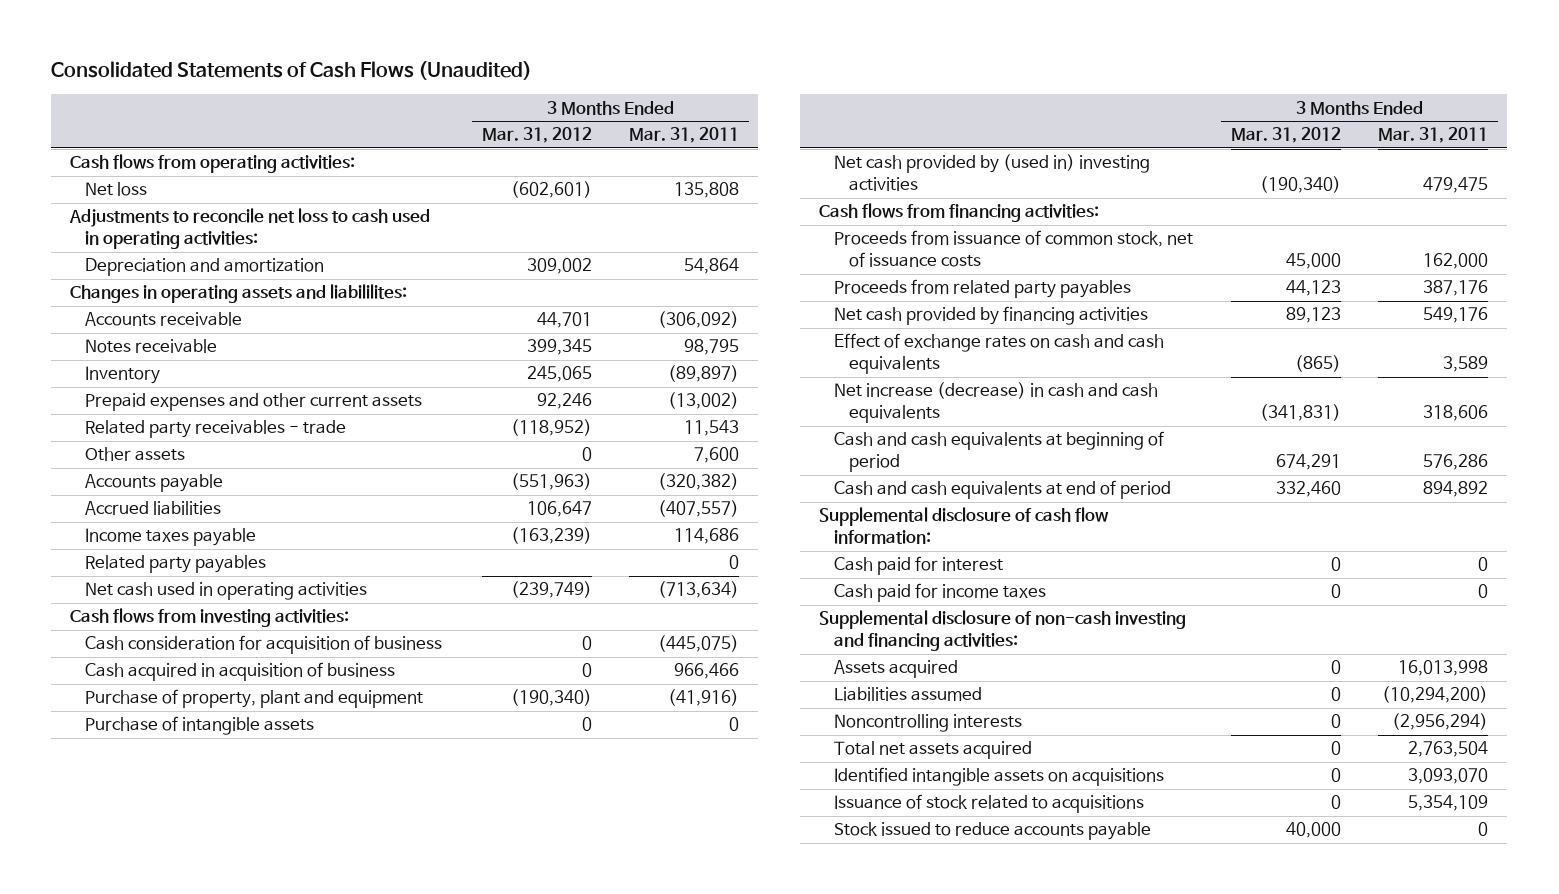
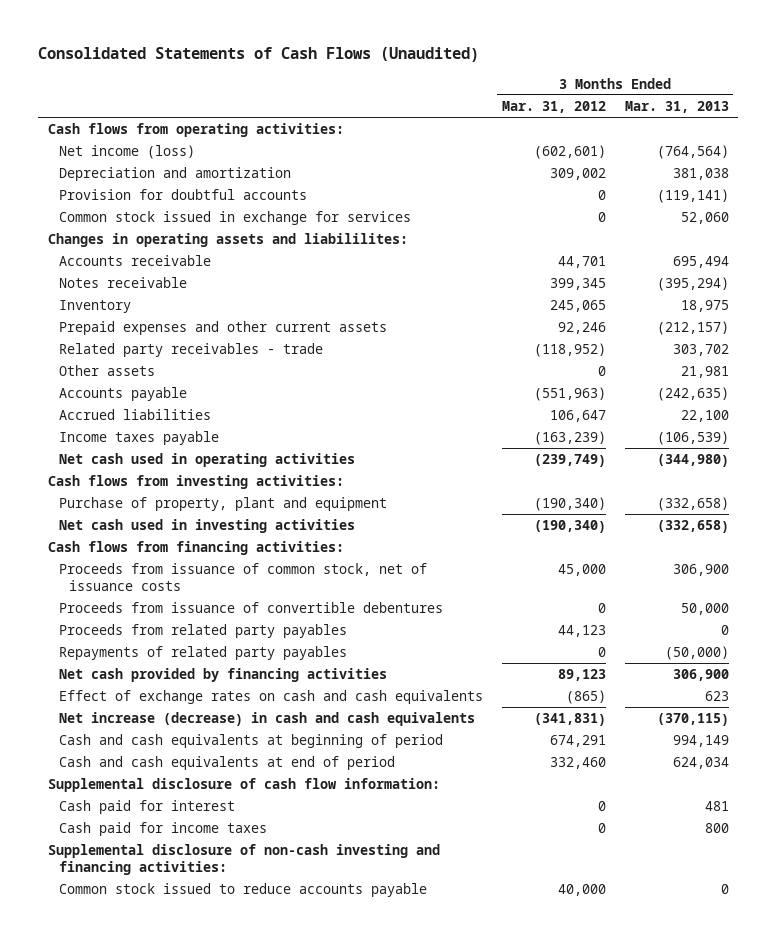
[629,127,740,144] Mar. 31, 2011 -> none
none -> [624,100,729,113] Mar. 31, 2013
[69,208,431,250] Adjustments to reconcile net loss to cash used in operating activities: -> none
[85,182,148,197] Net loss -> [58,144,195,159] Net income (loss)
none -> [58,188,307,200] Provision for doubtful accounts
none -> [58,210,411,225] Common stock issued in exchange for services
[85,555,267,574] Related party payables -> none
[85,635,443,655] Cash consideration for acquisition of business -> none
[85,662,396,682] Cash acquired in acquisition of business -> none
[85,716,315,736] Purchase of intangible assets -> none
[834,154,1151,192] Net cash provided by (used in) investing activities -> [58,518,355,533] Net cash used in investing activities
none -> [58,601,443,613] Proceeds from issuance of convertible debentures
none -> [58,645,347,660] Repayments of related party payables
[834,660,959,679] Assets acquired -> none
[834,687,983,702] Liabilities assumed -> none
[834,714,1023,733] Noncontrolling interests -> none
[834,741,1033,760] Total net assets acquired -> none
[834,767,1165,787] Identified intangible assets on acquisitions -> none
[834,794,1145,814] Issuance of stock related to acquisitions -> none
[834,822,1152,841] Stock issued to reduce accounts payable -> [58,882,427,897] Common stock issued to reduce accounts payable

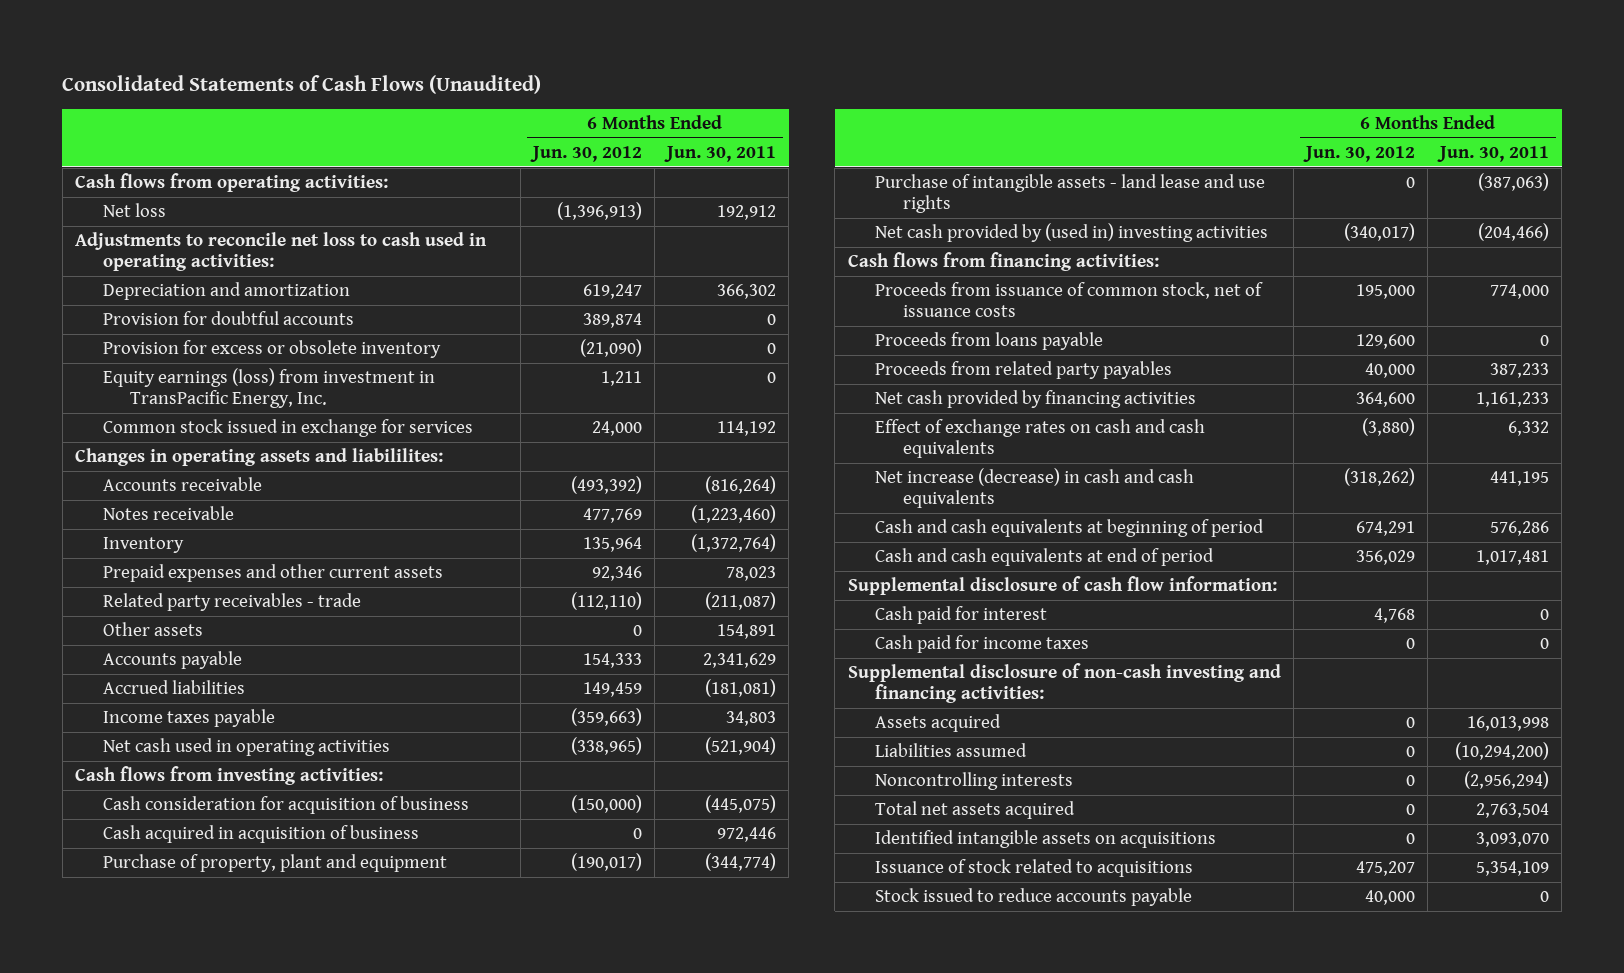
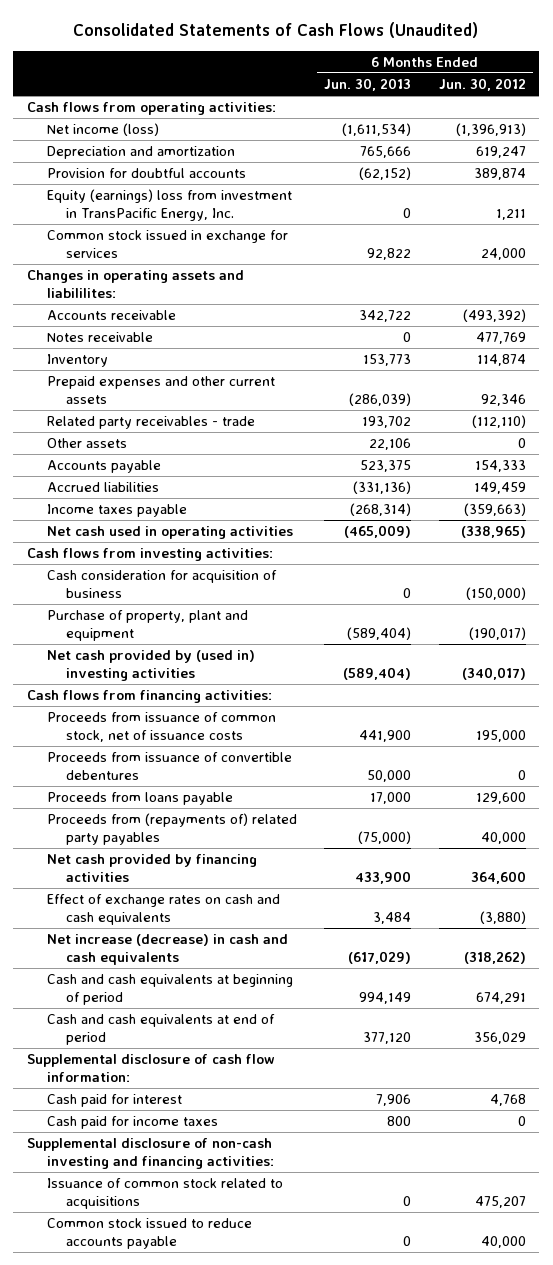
[664,145,777,162] Jun. 30, 2011 -> none
none -> [324,78,412,92] Jun. 30, 2013
[74,232,487,272] Adjustments to reconcile net loss to cash used in operating activities: -> none
[102,203,166,218] Net loss -> [46,123,159,137] Net income (loss)
[102,340,441,359] Provision for excess or obsolete inventory -> none
[102,368,435,409] Equity earnings (loss) from investment in TransPacific Energy, Inc. -> [46,189,292,222] Equity (earnings) loss from investment in TransPacific Energy, Inc.
[583,537,643,553] 135,964 -> [476,354,526,367] 114,874
[102,825,419,844] Cash acquired in acquisition of business -> none
[875,174,1266,214] Purchase of intangible assets - land lease and use rights -> none
none -> [46,752,292,781] Proceeds from issuance of convertible debentures
[875,361,1173,380] Proceeds from related party payables -> [46,813,297,846] Proceeds from (repayments of) related party payables
[875,714,1002,733] Assets acquired -> none
[875,743,1028,758] Liabilities assumed -> none
[875,772,1074,791] Noncontrolling interests -> none
[875,801,1076,820] Total net assets acquired -> none
[875,830,1217,849] Identified intangible assets on acquisitions -> none
[875,859,1194,878] Issuance of stock related to acquisitions -> [46,1178,283,1210] Issuance of common stock related to acquisitions
[875,888,1193,907] Stock issued to reduce accounts payable -> [46,1218,252,1250] Common stock issued to reduce accounts payable

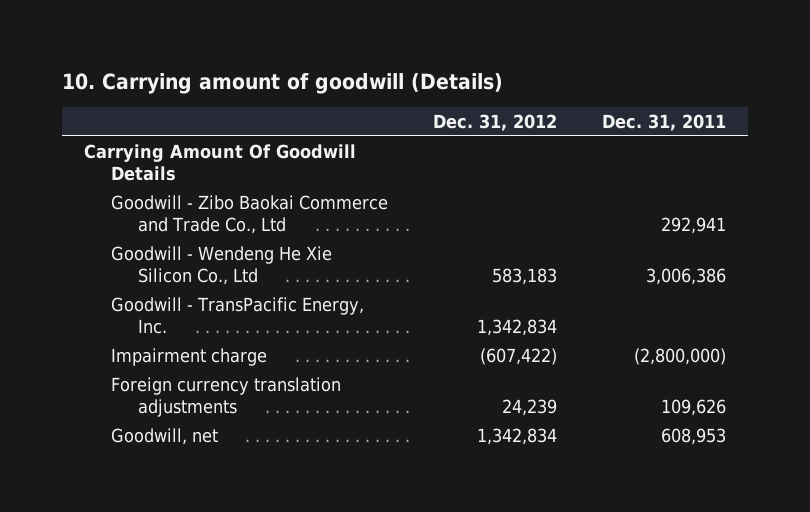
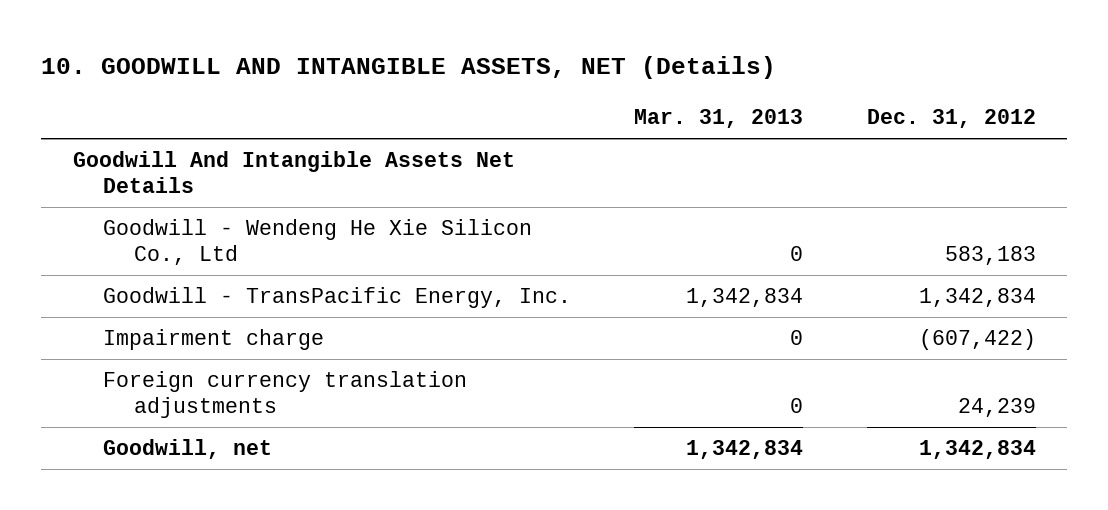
[61,73,503,95] 10. Carrying amount of goodwill (Details) -> [41,56,777,80] 10. GOODWILL AND INTANGIBLE ASSETS, NET (Details)
[601,113,726,131] Dec. 31, 2011 -> none
none -> [634,109,804,129] Mar. 31, 2013
[111,194,389,234] Goodwill - Zibo Baokai Commerce and Trade Co., Ltd -> none
[84,143,357,181] Carrying Amount Of Goodwill Details -> [72,151,515,193] Goodwill And Intangible Assets Net Details

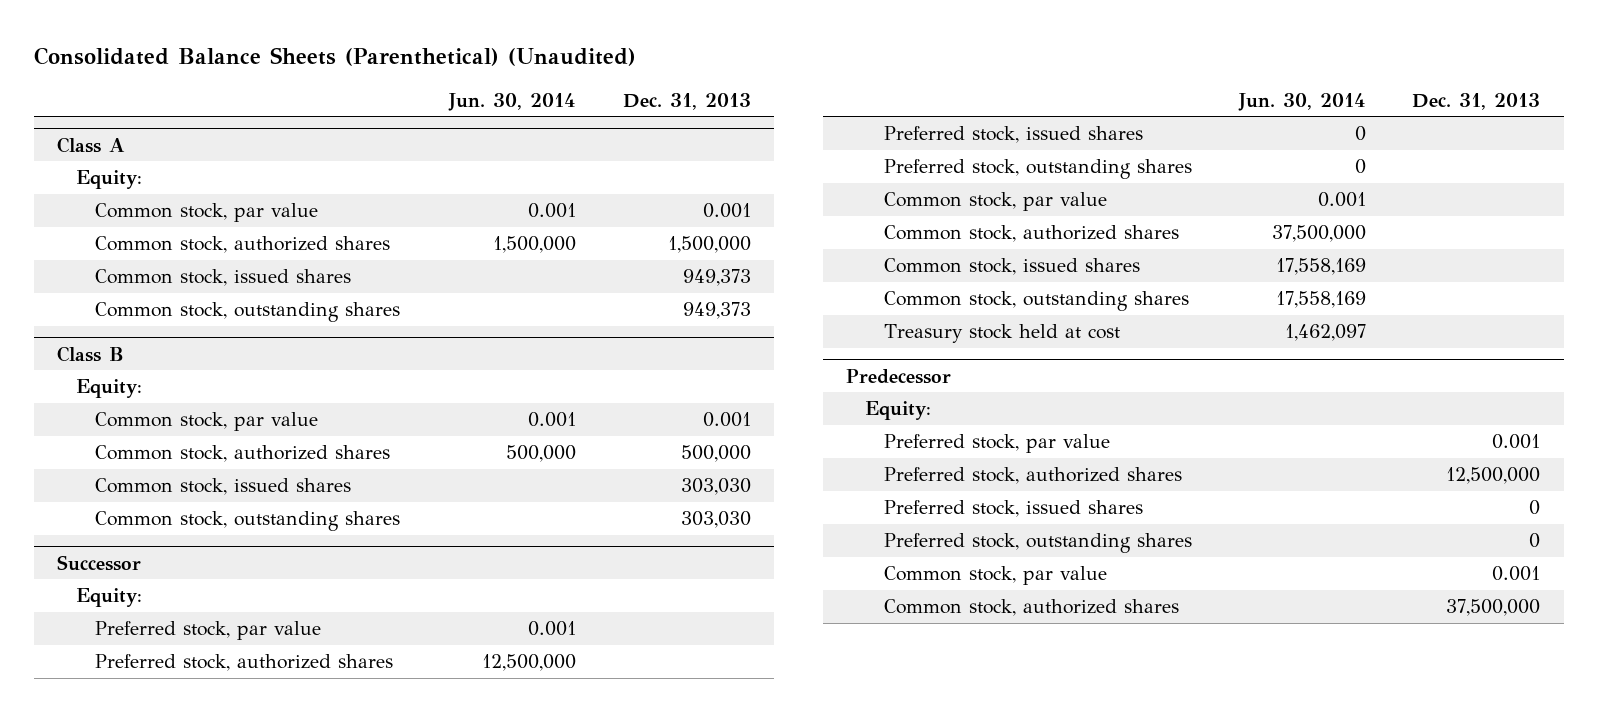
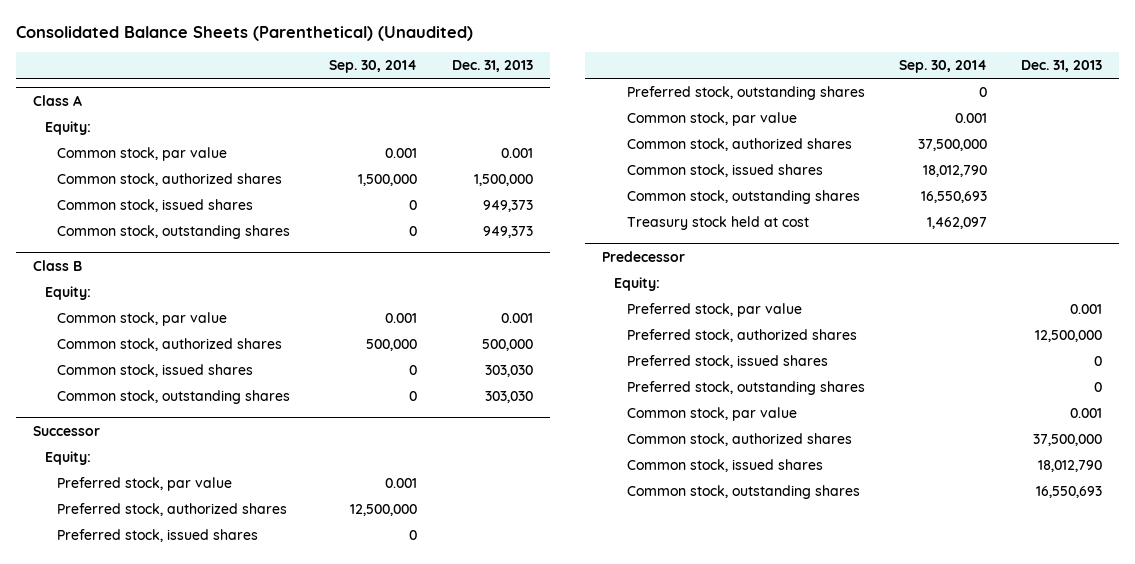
[448,92,577,111] Jun. 30, 2014 -> none
none -> [329,59,418,73] Sep. 30, 2014
none -> [626,459,823,473] Common stock, issued shares
none -> [626,485,860,500] Common stock, outstanding shares

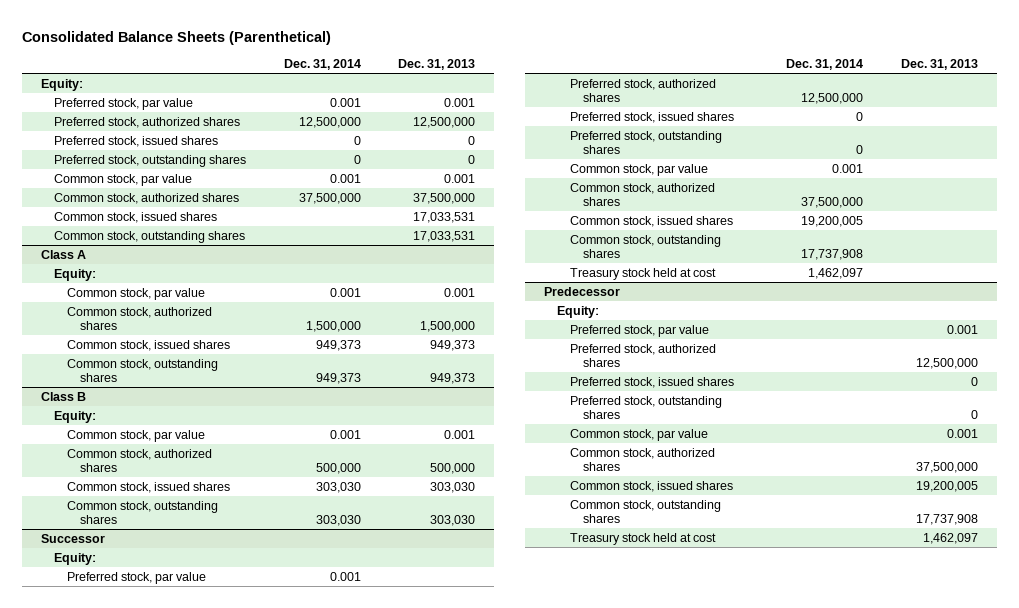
[15,25,473,41] Consolidated Balance Sheets (Parenthetical) (Unaudited) -> [22,30,332,45] Consolidated Balance Sheets (Parenthetical)
[329,59,418,73] Sep. 30, 2014 -> none
none -> [283,59,361,71] Dec. 31, 2014
none -> [41,78,84,91] Equity:
none -> [54,97,194,110] Preferred stock, par value
none -> [54,116,241,128] Preferred stock, authorized shares
none -> [54,135,219,147] Preferred stock, issued shares
none -> [54,154,247,167] Preferred stock, outstanding shares
none -> [54,173,193,186] Common stock, par value
none -> [54,192,240,204] Common stock, authorized shares
none -> [54,211,218,223] Common stock, issued shares
none -> [54,230,246,243] Common stock, outstanding shares
[1038,460,1103,473] 18,012,790 -> [915,480,978,492] 19,200,005
[1036,486,1103,499] 16,550,693 -> [915,514,978,526] 17,737,908
none -> [569,532,716,545] Treasury stock held at cost

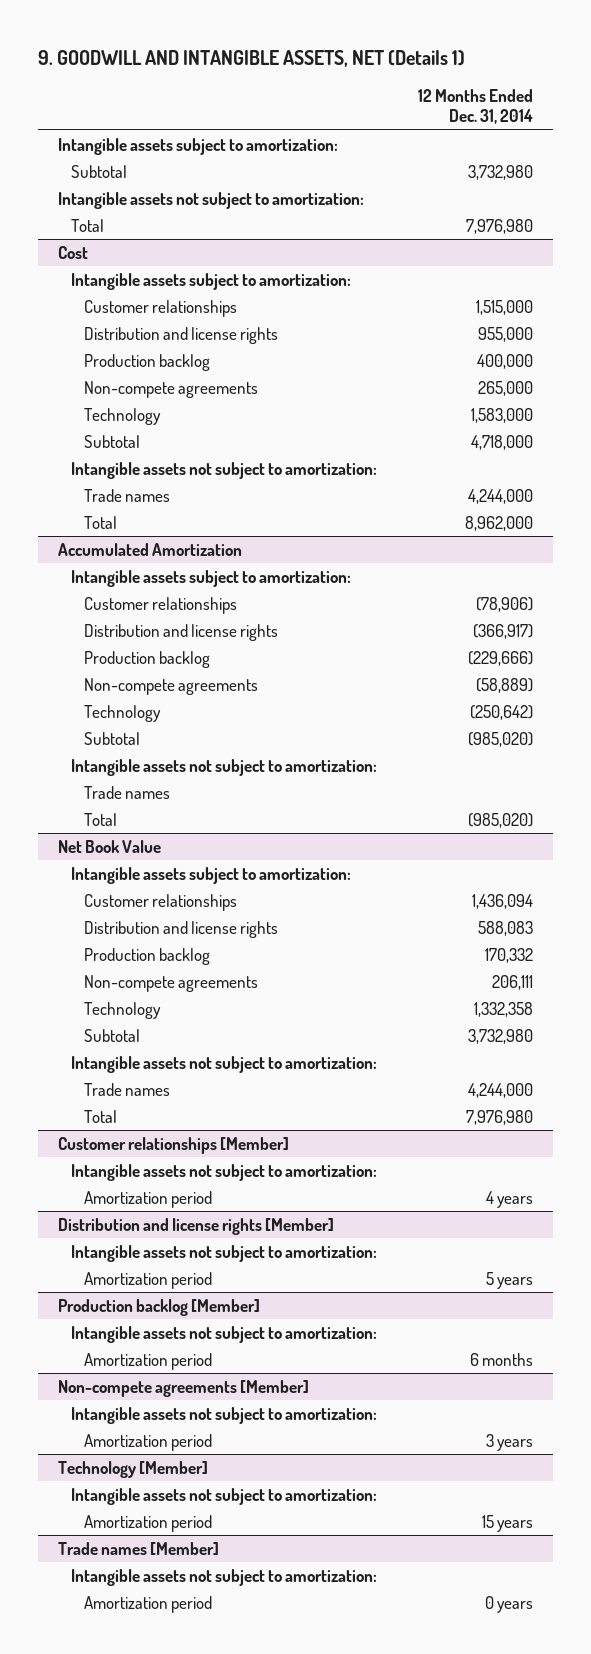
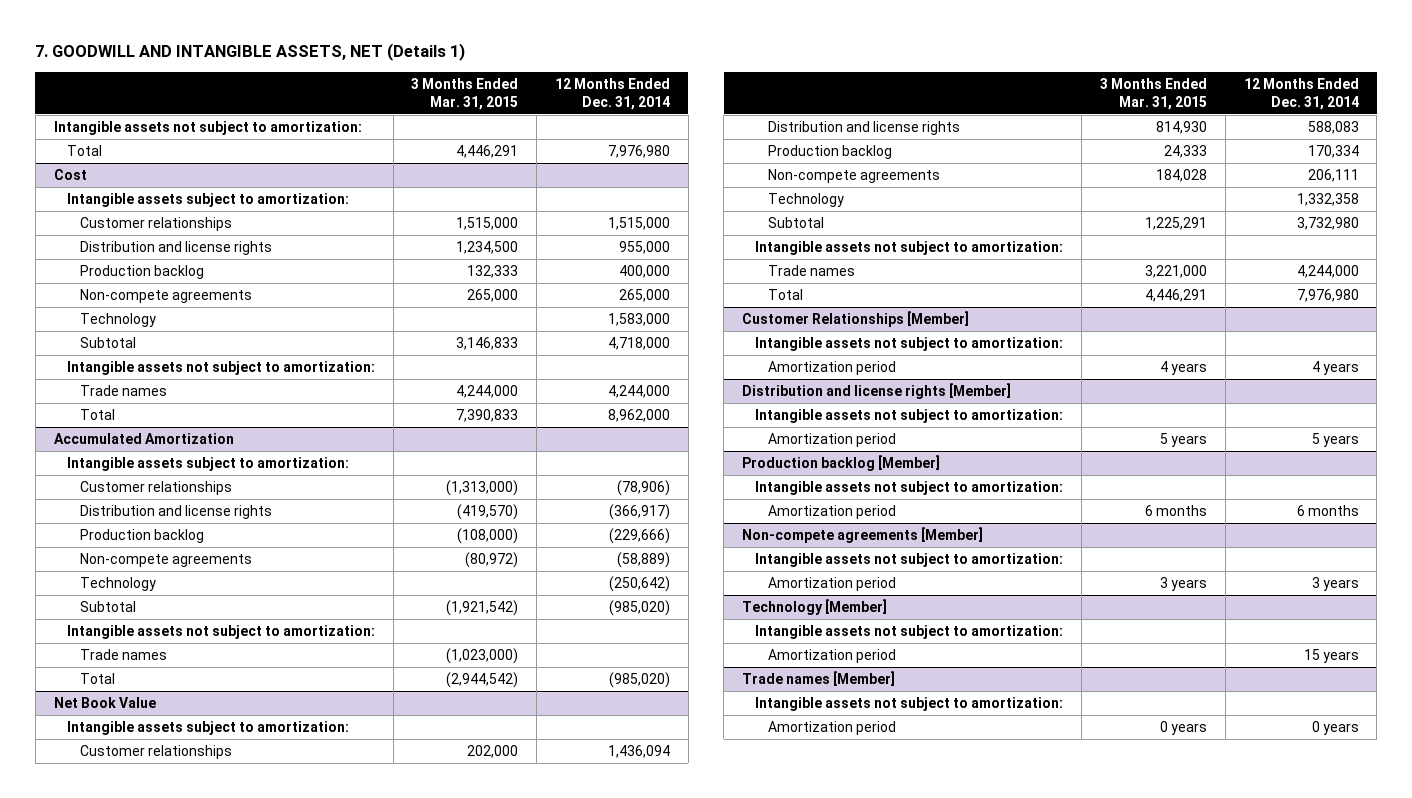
[38,49,466,67] 9. GOODWILL AND INTANGIBLE ASSETS, NET (Details 1) -> [35,43,466,62] 7. GOODWILL AND INTANGIBLE ASSETS, NET (Details 1)
none -> [411,77,519,111] 3 Months Ended Mar. 31, 2015
[58,137,339,155] Intangible assets subject to amortization: -> none
[71,164,128,178] Subtotal -> none
[484,947,533,963] 170,332 -> [1307,145,1359,159] 170,334
[58,1136,290,1154] Customer relationships [Member] -> [742,311,970,328] Customer Relationships [Member]

